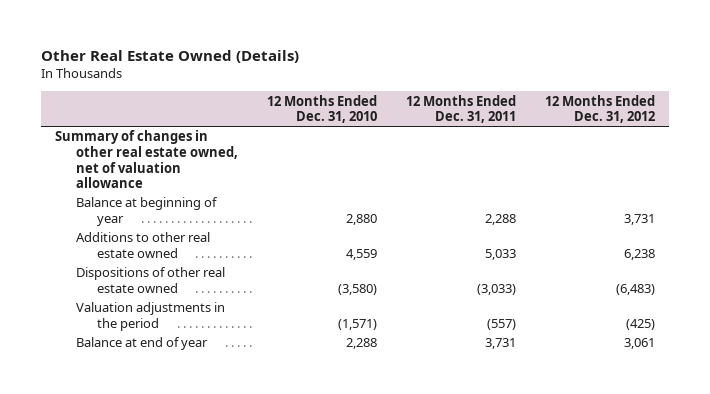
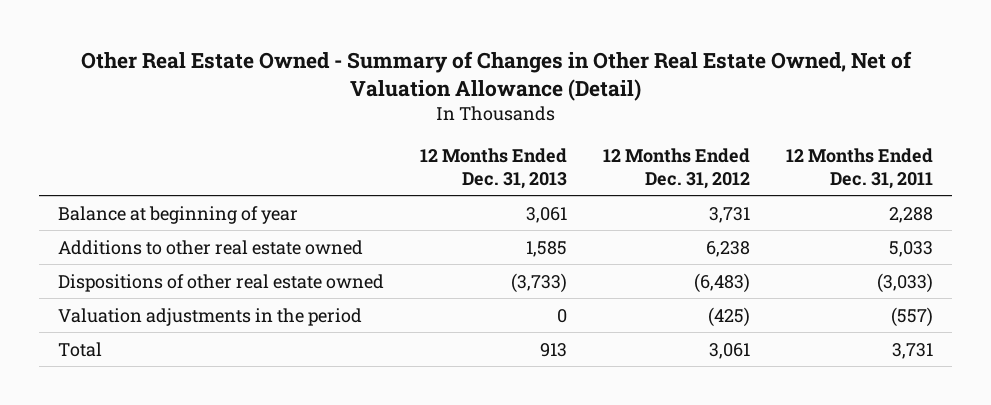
[40,49,299,63] Other Real Estate Owned (Details) -> [80,50,912,101] Other Real Estate Owned - Summary of Changes in Other Real Estate Owned, Net of Valuation Allowance (Detail)
[266,94,377,124] 12 Months Ended Dec. 31, 2010 -> none
none -> [419,148,567,189] 12 Months Ended Dec. 31, 2013
[55,130,238,189] Summary of changes in other real estate owned, net of valuation allowance -> none
[75,337,208,351] Balance at end of year -> [57,341,102,357] Total

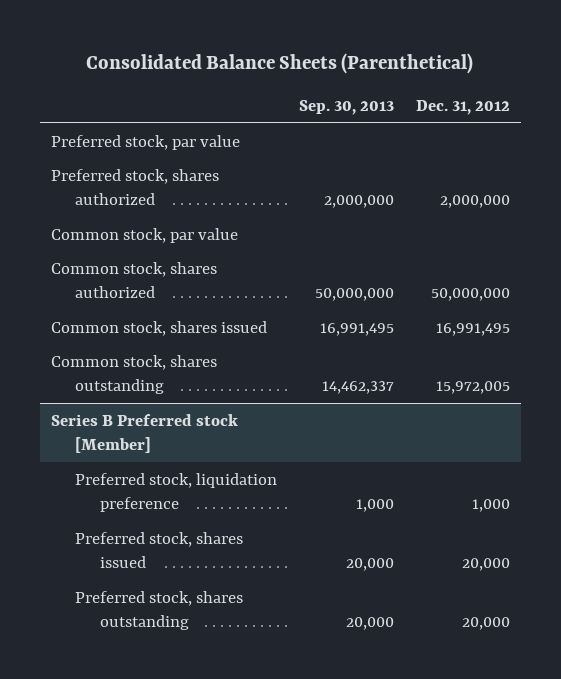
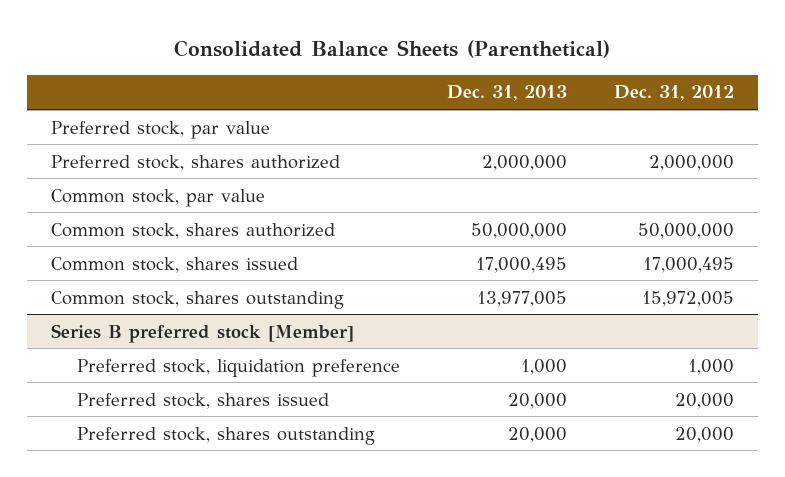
[299,100,395,116] Sep. 30, 2013 -> none
none -> [446,85,567,102] Dec. 31, 2013
[436,322,511,336] 16,991,495 -> [643,256,735,273] 17,000,495
[50,413,238,454] Series B Preferred stock [Member] -> [50,323,354,343] Series B preferred stock [Member]

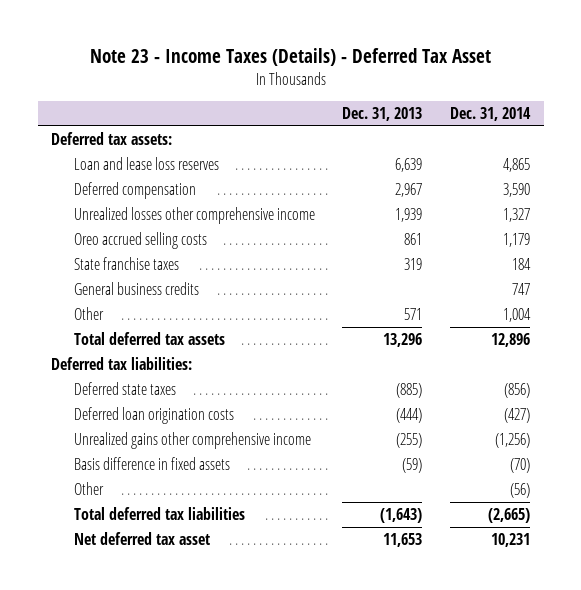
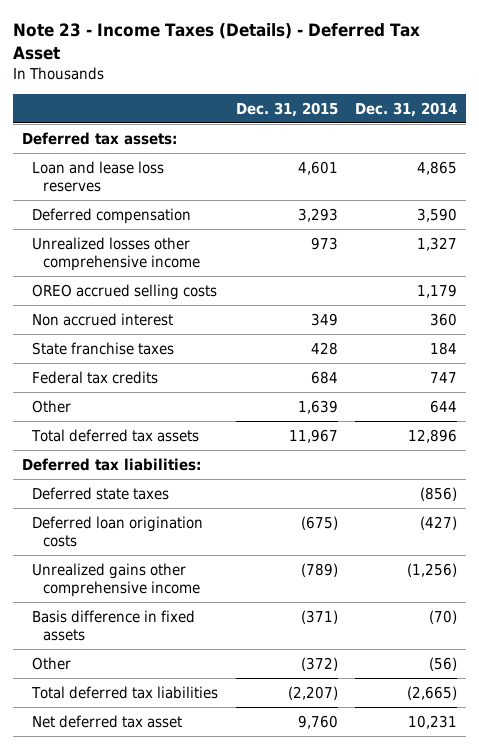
[342,107,423,122] Dec. 31, 2013 -> none
none -> [235,101,338,117] Dec. 31, 2015
[73,232,207,250] Oreo accrued selling costs -> [32,283,218,300] OREO accrued selling costs
none -> [32,312,174,326] Non accrued interest
[73,282,199,296] General business credits -> [32,370,159,384] Federal tax credits
[503,308,532,323] 1,004 -> [430,399,458,413] 644

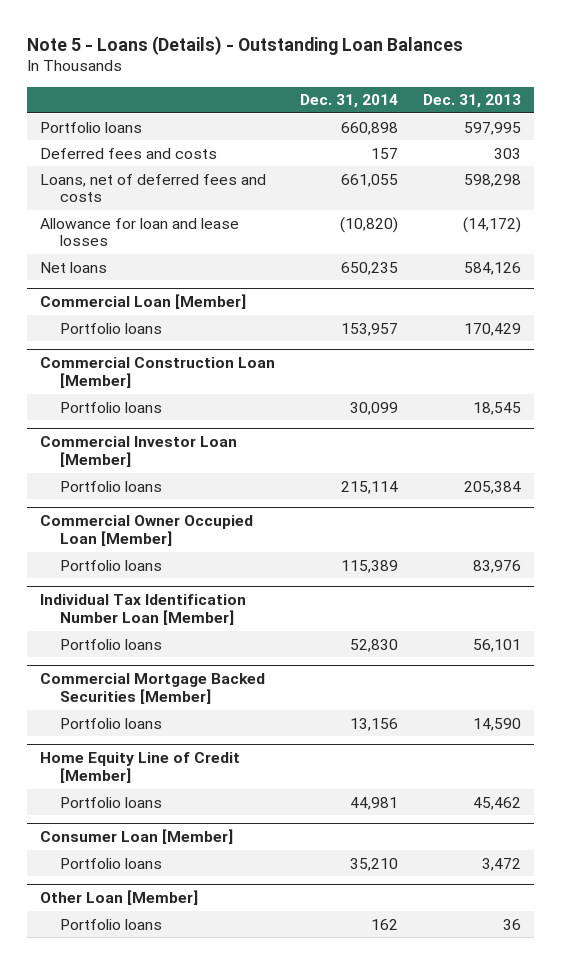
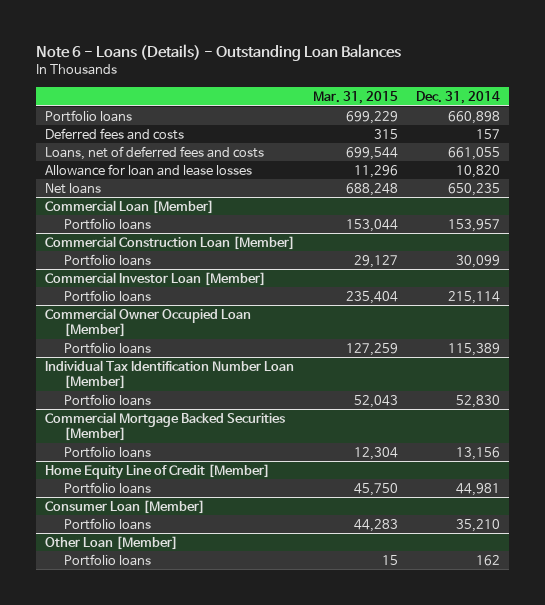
[26,35,463,55] Note 5 - Loans (Details) - Outstanding Loan Balances -> [36,43,402,61] Note 6 - Loans (Details) - Outstanding Loan Balances
[423,94,522,109] Dec. 31, 2013 -> none
none -> [313,91,399,105] Mar. 31, 2015
[339,216,398,233] (10,820) -> [456,164,501,178] 10,820

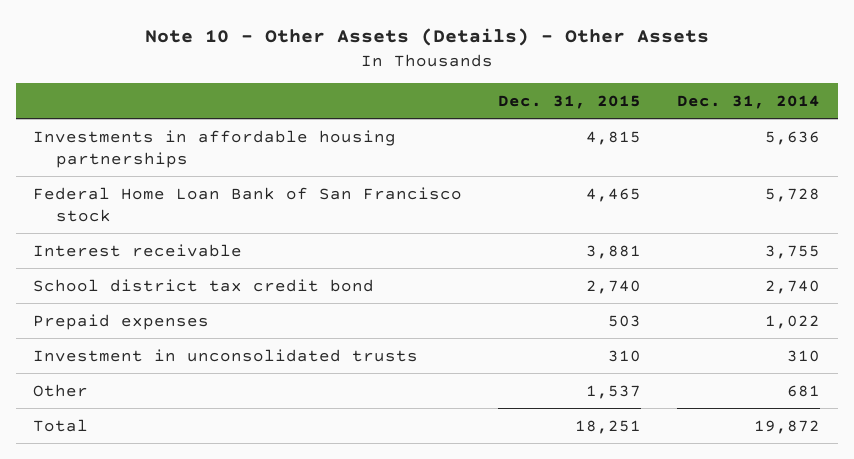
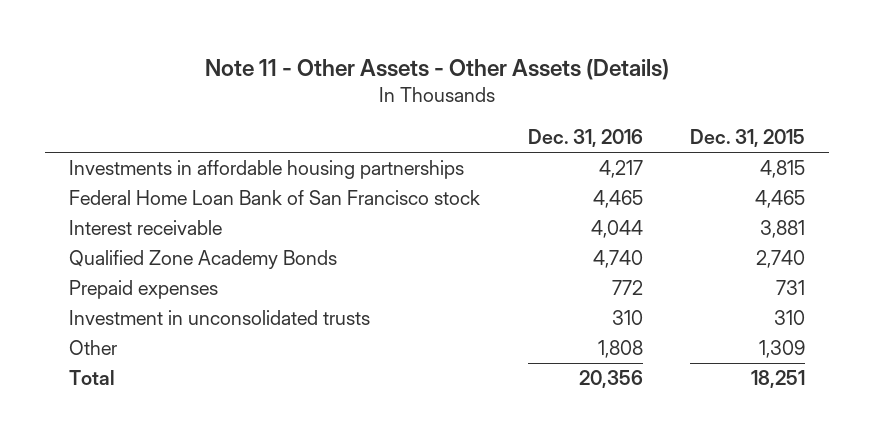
[144,28,709,47] Note 10 - Other Assets (Details) - Other Assets -> [205,58,670,80] Note 11 - Other Assets - Other Assets (Details)
[677,94,821,109] Dec. 31, 2014 -> none
none -> [527,129,643,148] Dec. 31, 2016
[33,278,375,292] School district tax credit bond -> [69,250,338,270] Qualified Zone Academy Bonds
[608,314,642,327] 503 -> [776,280,806,296] 731
[586,384,642,399] 1,537 -> [759,340,806,359] 1,309

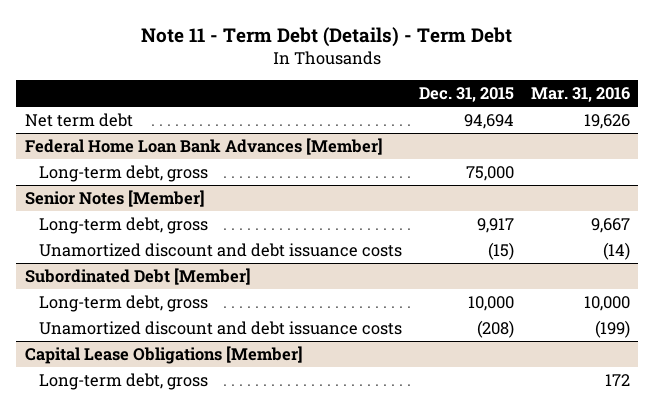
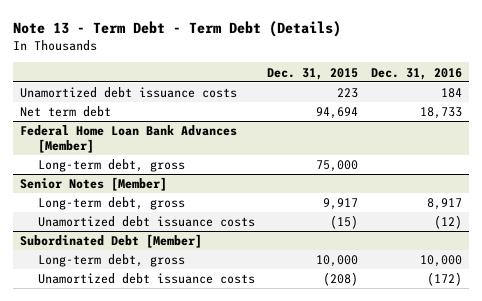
[141,26,513,47] Note 11 - Term Debt (Details) - Term Debt -> [13,20,342,37] Note 13 - Term Debt - Term Debt (Details)
[530,87,630,103] Mar. 31, 2016 -> none
none -> [371,67,463,80] Dec. 31, 2016
none -> [19,87,237,99] Unamortized debt issuance costs
[39,242,403,257] Unamortized discount and debt issuance costs -> [37,216,255,228] Unamortized debt issuance costs
[24,345,303,364] Capital Lease Obligations [Member] -> none
[39,372,209,390] Long-term debt, gross -> none
[39,320,403,335] Unamortized discount and debt issuance costs -> [37,273,255,285] Unamortized debt issuance costs

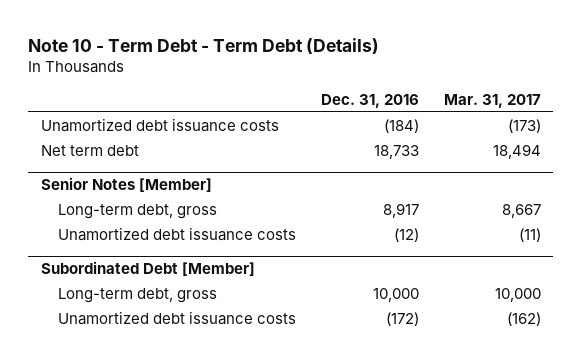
[13,20,342,37] Note 13 - Term Debt - Term Debt (Details) -> [28,37,380,54] Note 10 - Term Debt - Term Debt (Details)
[267,67,359,80] Dec. 31, 2015 -> none
none -> [443,93,541,108] Mar. 31, 2017
[441,88,463,99] 184 -> [384,118,420,133] (184)
[19,125,237,153] Federal Home Loan Bank Advances [Member] -> none
[37,159,185,173] Long-term debt, gross -> none

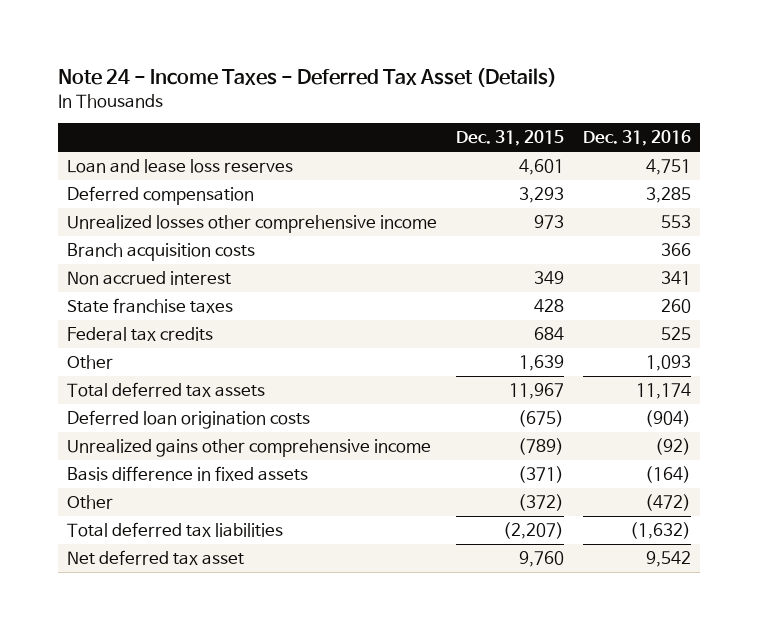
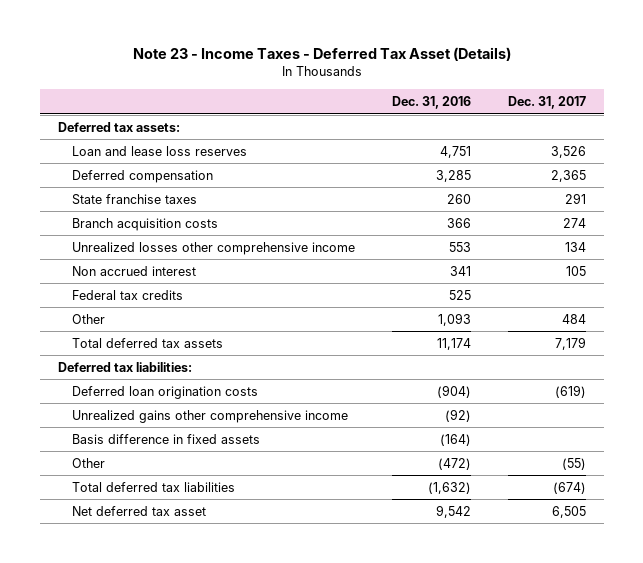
[58,68,558,88] Note 24 - Income Taxes - Deferred Tax Asset (Details) -> [132,47,511,62] Note 23 - Income Taxes - Deferred Tax Asset (Details)
[456,130,565,147] Dec. 31, 2015 -> none
none -> [507,96,586,110] Dec. 31, 2017
none -> [57,121,180,132] Deferred tax assets:
[67,297,234,313] State franchise taxes -> [72,193,198,205] State franchise taxes
[67,214,438,233] Unrealized losses other comprehensive income -> [72,241,356,255] Unrealized losses other comprehensive income
none -> [57,361,192,372] Deferred tax liabilities:

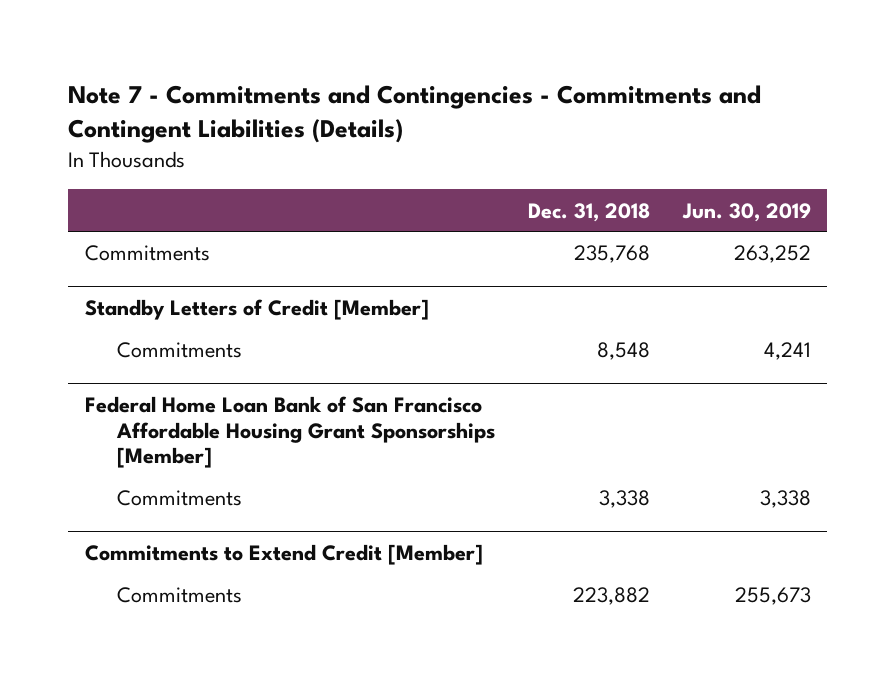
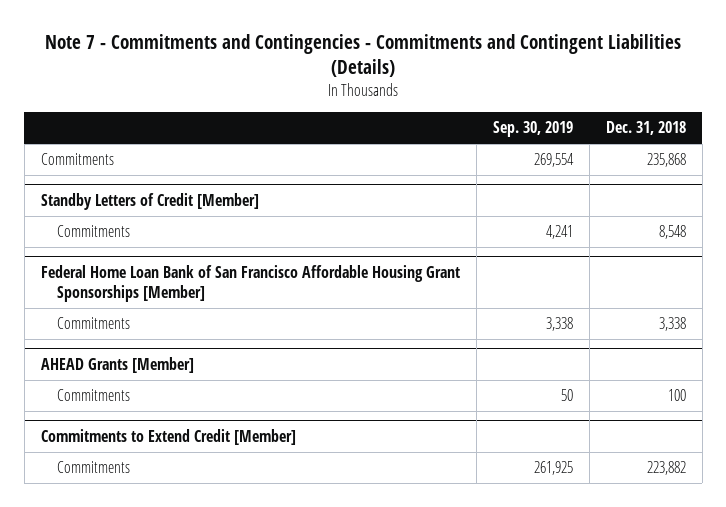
[681,202,811,222] Jun. 30, 2019 -> none
none -> [492,121,573,138] Sep. 30, 2019
[574,245,651,264] 235,768 -> [646,153,686,168] 235,868
none -> [40,357,194,374] AHEAD Grants [Member]
none -> [56,389,130,402] Commitments

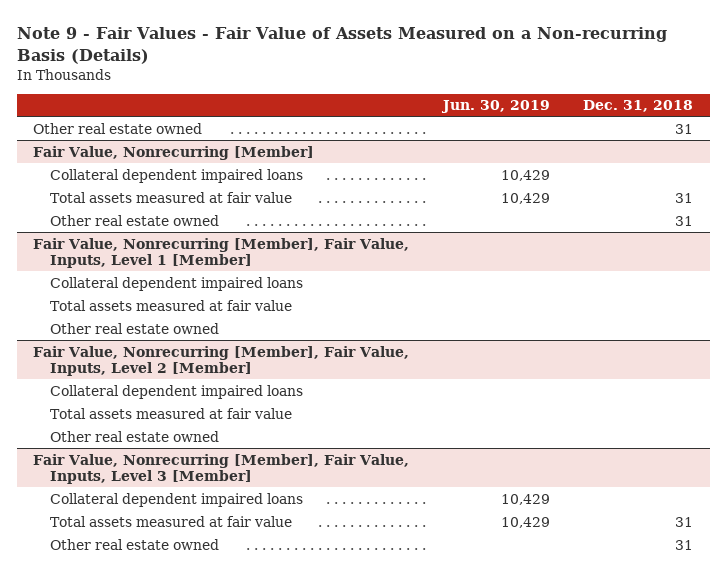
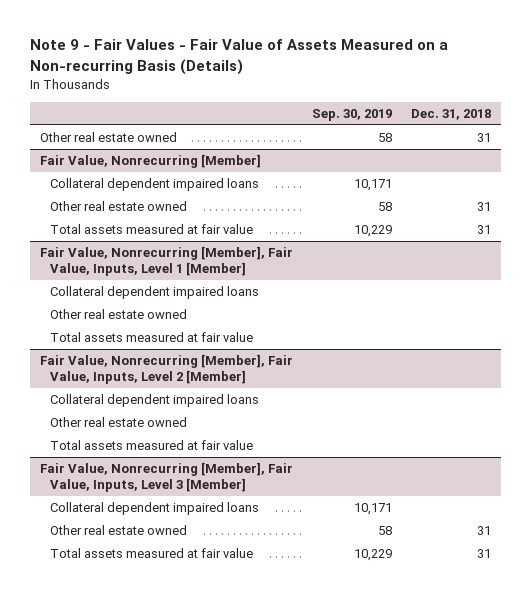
[440,100,550,114] Jun. 30, 2019 -> none
none -> [311,108,392,121] Sep. 30, 2019
[49,191,292,203] Total assets measured at fair value -> [50,224,254,235] Total assets measured at fair value
[49,299,292,311] Total assets measured at fair value -> [50,332,254,343] Total assets measured at fair value
[49,407,292,419] Total assets measured at fair value -> [50,440,254,451] Total assets measured at fair value
[49,515,292,527] Total assets measured at fair value -> [50,548,254,559] Total assets measured at fair value

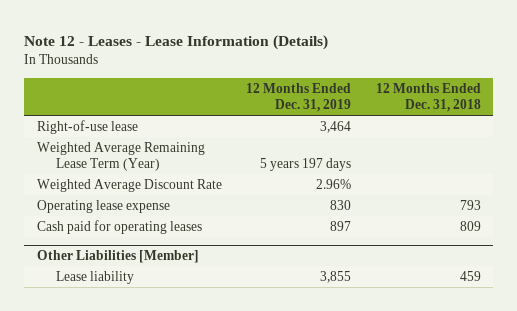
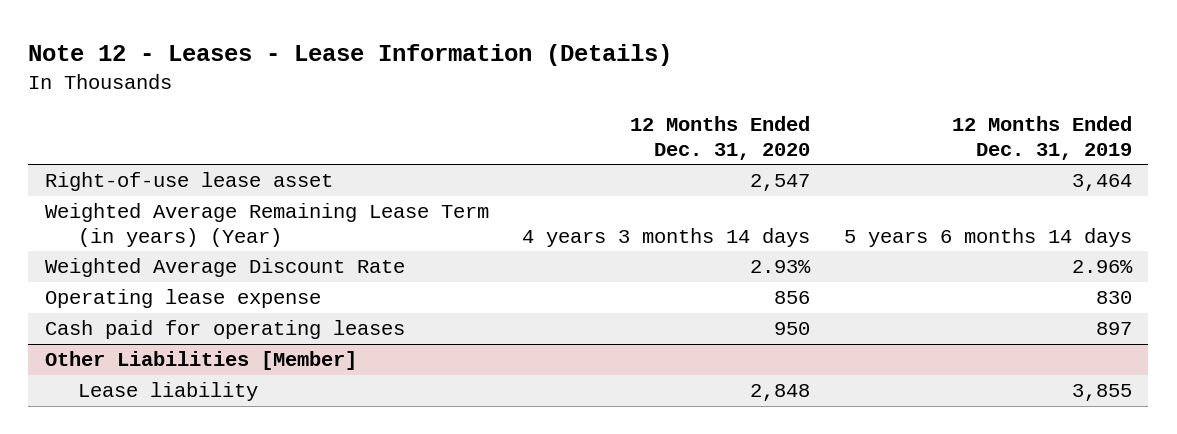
[375,82,481,112] 12 Months Ended Dec. 31, 2018 -> none
none -> [630,116,811,160] 12 Months Ended Dec. 31, 2020
[36,119,138,134] Right-of-use lease -> [45,172,334,192] Right-of-use lease asset
[36,141,205,172] Weighted Average Remaining Lease Term (Year) -> [45,203,490,247] Weighted Average Remaining Lease Term (in years) (Year)
[260,158,352,172] 5 years 197 days -> [843,227,1132,247] 5 years 6 months 14 days

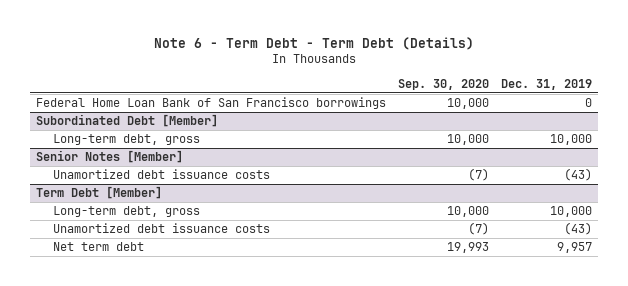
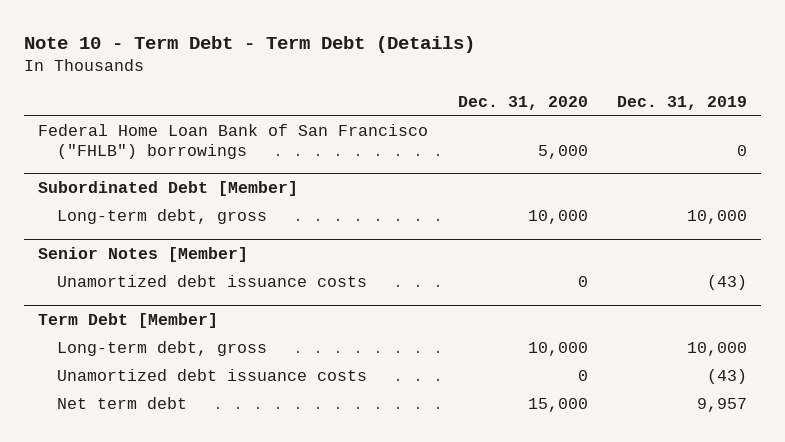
[154,36,475,50] Note 6 - Term Debt - Term Debt (Details) -> [23,36,475,54] Note 10 - Term Debt - Term Debt (Details)
[398,78,490,90] Sep. 30, 2020 -> none
none -> [457,95,588,110] Dec. 31, 2020
[36,97,387,110] Federal Home Loan Bank of San Francisco borrowings -> [38,124,429,159] Federal Home Loan Bank of San Francisco ("FHLB") borrowings

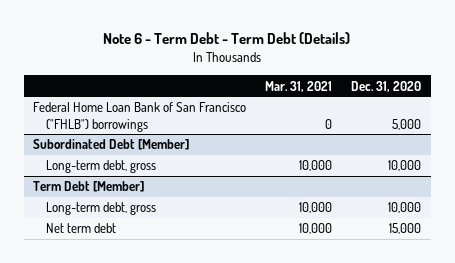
[23,36,475,54] Note 10 - Term Debt - Term Debt (Details) -> [103,32,351,45] Note 6 - Term Debt - Term Debt (Details)
[616,95,747,110] Dec. 31, 2019 -> none
none -> [265,80,333,92] Mar. 31, 2021
[38,246,249,262] Senior Notes [Member] -> none
[57,275,368,288] Unamortized debt issuance costs -> none
[57,369,368,382] Unamortized debt issuance costs -> none

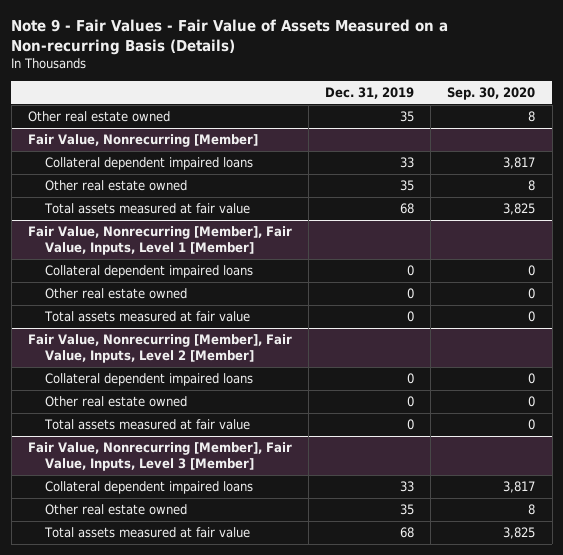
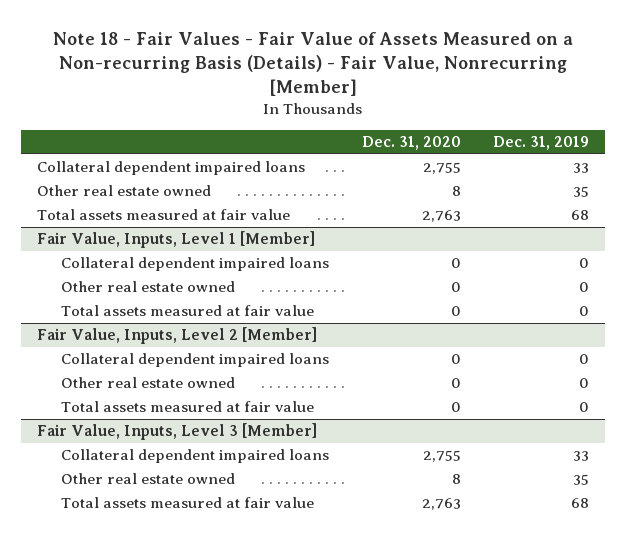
[11,19,449,55] Note 9 - Fair Values - Fair Value of Assets Measured on a Non-recurring Basis (Details) -> [52,31,573,97] Note 18 - Fair Values - Fair Value of Assets Measured on a Non-recurring Basis (Details) - Fair Value, Nonrecurring [Member]
[447,87,536,101] Sep. 30, 2020 -> none
none -> [361,136,461,151] Dec. 31, 2020
[27,111,170,123] Other real estate owned -> none
[27,134,258,148] Fair Value, Nonrecurring [Member] -> none
[27,226,292,256] Fair Value, Nonrecurring [Member], Fair Value, Inputs, Level 1 [Member] -> [36,231,315,249] Fair Value, Inputs, Level 1 [Member]
[27,334,292,364] Fair Value, Nonrecurring [Member], Fair Value, Inputs, Level 2 [Member] -> [36,327,317,345] Fair Value, Inputs, Level 2 [Member]
[27,442,292,472] Fair Value, Nonrecurring [Member], Fair Value, Inputs, Level 3 [Member] -> [36,423,317,441] Fair Value, Inputs, Level 3 [Member]

